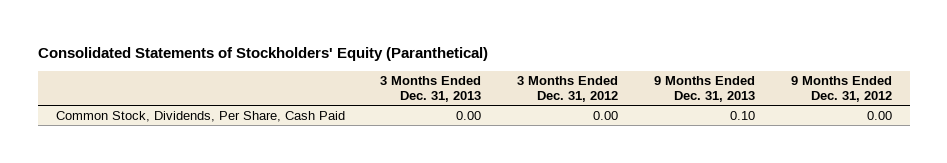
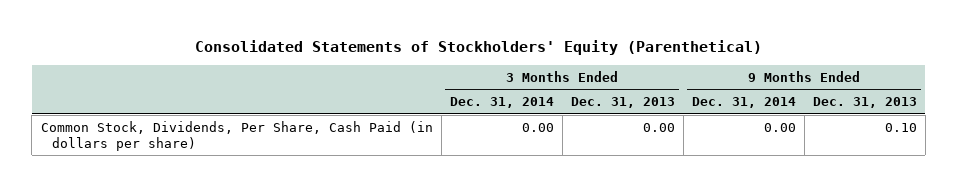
[37,46,488,61] Consolidated Statements of Stockholders' Equity (Paranthetical) -> [194,40,762,56] Consolidated Statements of Stockholders' Equity (Parenthetical)
[517,75,619,102] 3 Months Ended Dec. 31, 2012 -> none
[790,75,892,102] 9 Months Ended Dec. 31, 2012 -> none
none -> [449,97,554,109] Dec. 31, 2014
none -> [691,97,796,109] Dec. 31, 2014
[55,110,345,122] Common Stock, Dividends, Per Share, Cash Paid -> [40,120,433,152] Common Stock, Dividends, Per Share, Cash Paid (in dollars per share)

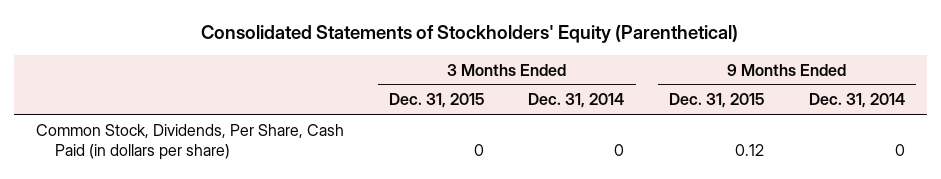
[570,97,675,109] Dec. 31, 2013 -> none
[812,97,917,109] Dec. 31, 2013 -> none
none -> [388,93,484,109] Dec. 31, 2015
none -> [668,93,764,109] Dec. 31, 2015
[521,122,554,132] 0.00 -> [614,143,625,156] 0
[763,122,796,132] 0.00 -> [894,143,905,156] 0

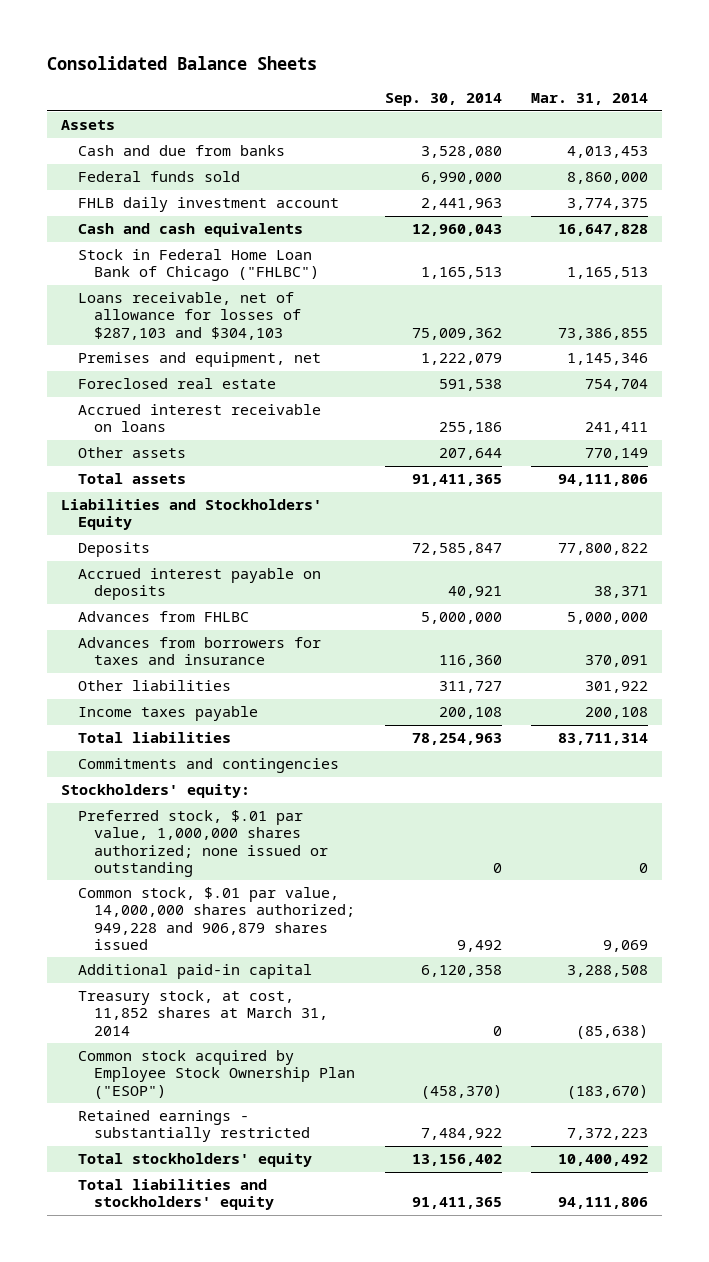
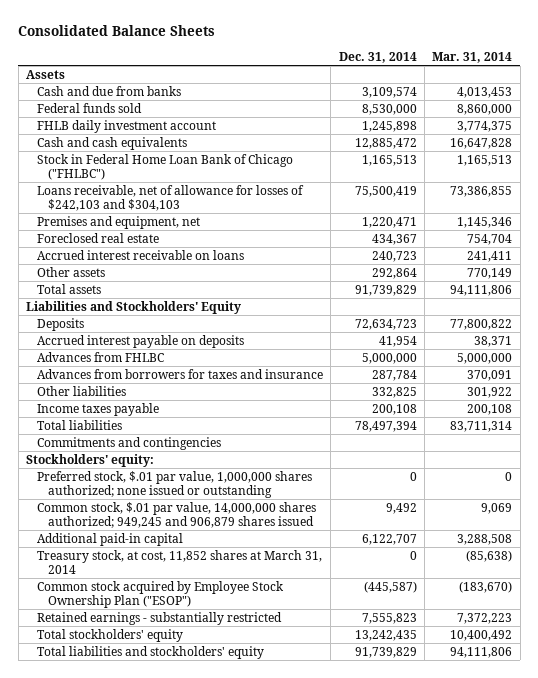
[384,93,502,107] Sep. 30, 2014 -> none
none -> [338,51,417,63] Dec. 31, 2014
[77,292,302,340] Loans receivable, net of allowance for losses of $287,103 and $304,103 -> [36,184,304,211] Loans receivable, net of allowance for losses of $242,103 and $304,103
[77,887,356,950] Common stock, $.01 par value, 14,000,000 shares authorized; 949,228 and 906,879 shares issued -> [36,501,316,528] Common stock, $.01 par value, 14,000,000 shares authorized; 949,245 and 906,879 shares issued

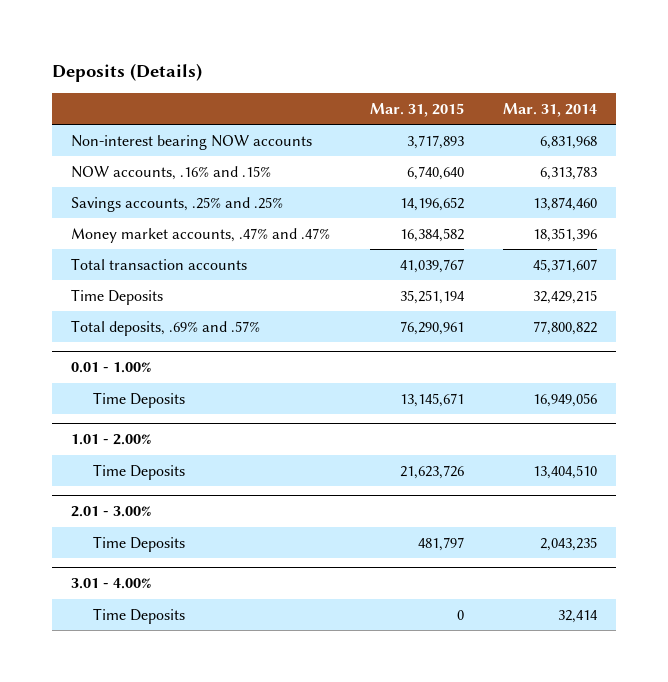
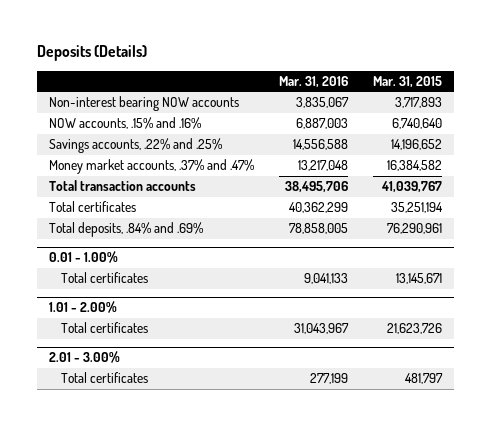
[502,102,597,117] Mar. 31, 2014 -> none
none -> [278,75,348,88] Mar. 31, 2016
[71,165,272,180] NOW accounts, .16% and .15% -> [49,117,202,130] NOW accounts, .15% and .16%
[71,196,284,212] Savings accounts, .25% and .25% -> [49,138,223,154] Savings accounts, .22% and .25%
[71,227,331,243] Money market accounts, .47% and .47% -> [49,159,255,175] Money market accounts, .37% and .47%
[71,288,164,305] Time Deposits -> [49,201,137,213] Total certificates
[71,319,261,336] Total deposits, .69% and .57% -> [49,222,204,238] Total deposits, .84% and .69%
[92,391,185,408] Time Deposits -> [61,272,149,284] Total certificates
[92,463,185,480] Time Deposits -> [61,322,149,334] Total certificates
[71,578,152,590] 3.01 - 4.00% -> none
[92,607,185,624] Time Deposits -> none
[92,535,185,552] Time Deposits -> [61,372,149,384] Total certificates

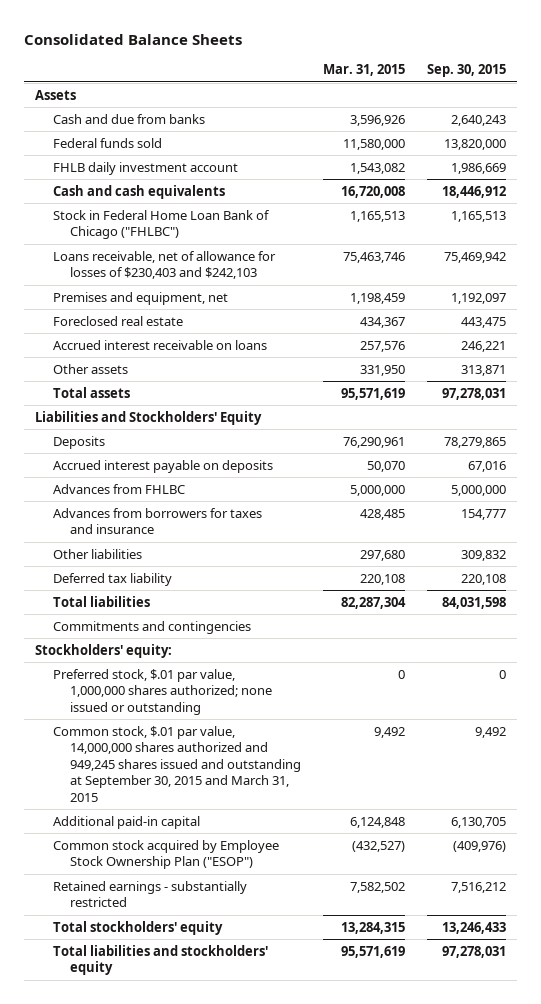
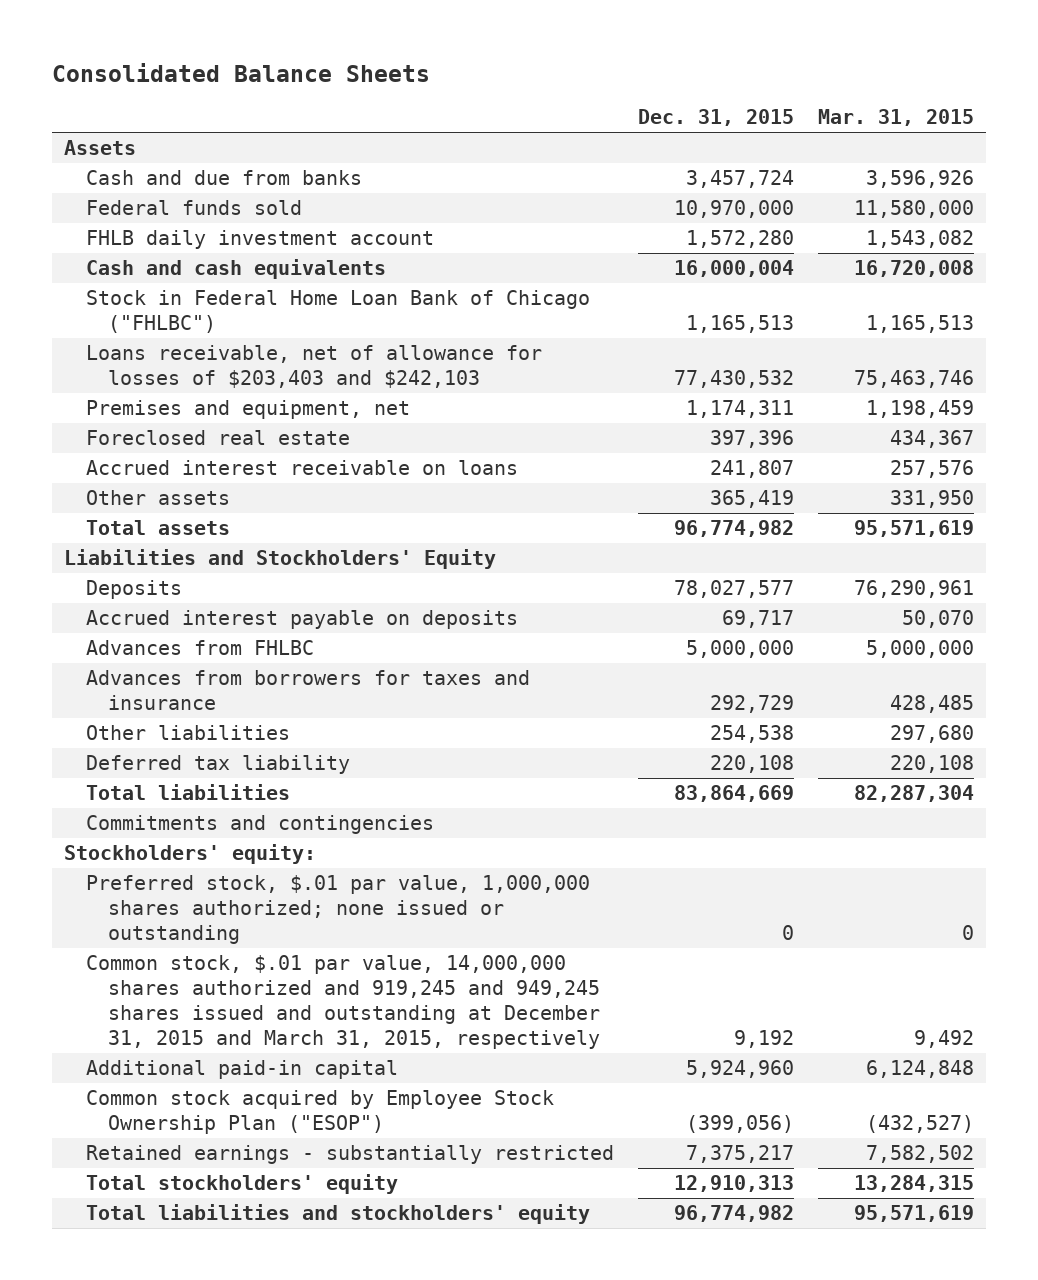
[427,64,507,78] Sep. 30, 2015 -> none
none -> [637,109,794,127] Dec. 31, 2015
[52,250,276,280] Loans receivable, net of allowance for losses of $230,403 and $242,103 -> [86,345,543,389] Loans receivable, net of allowance for losses of $203,403 and $242,103
[52,725,302,802] Common stock, $.01 par value, 14,000,000 shares authorized and 949,245 shares issued and outstanding at September 30, 2015 and March 31, 2015 -> [86,955,601,1050] Common stock, $.01 par value, 14,000,000 shares authorized and 919,245 and 949,245 shares issued and outstanding at December 31, 2015 and March 31, 2015, respectively

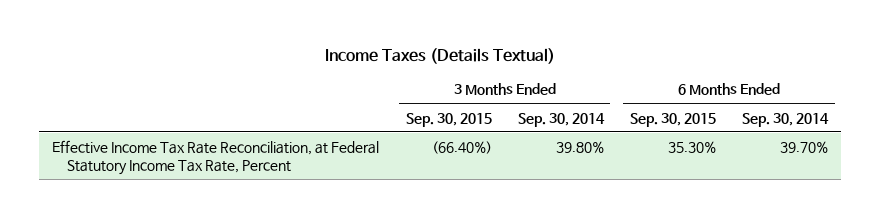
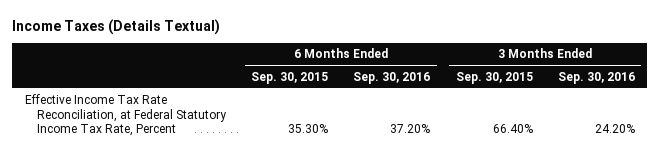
[517,112,605,127] Sep. 30, 2014 -> none
[742,112,830,127] Sep. 30, 2014 -> none
none -> [353,71,431,84] Sep. 30, 2016
none -> [557,71,635,84] Sep. 30, 2016
[431,141,492,155] (66.40%) -> [492,124,533,134] 66.40%

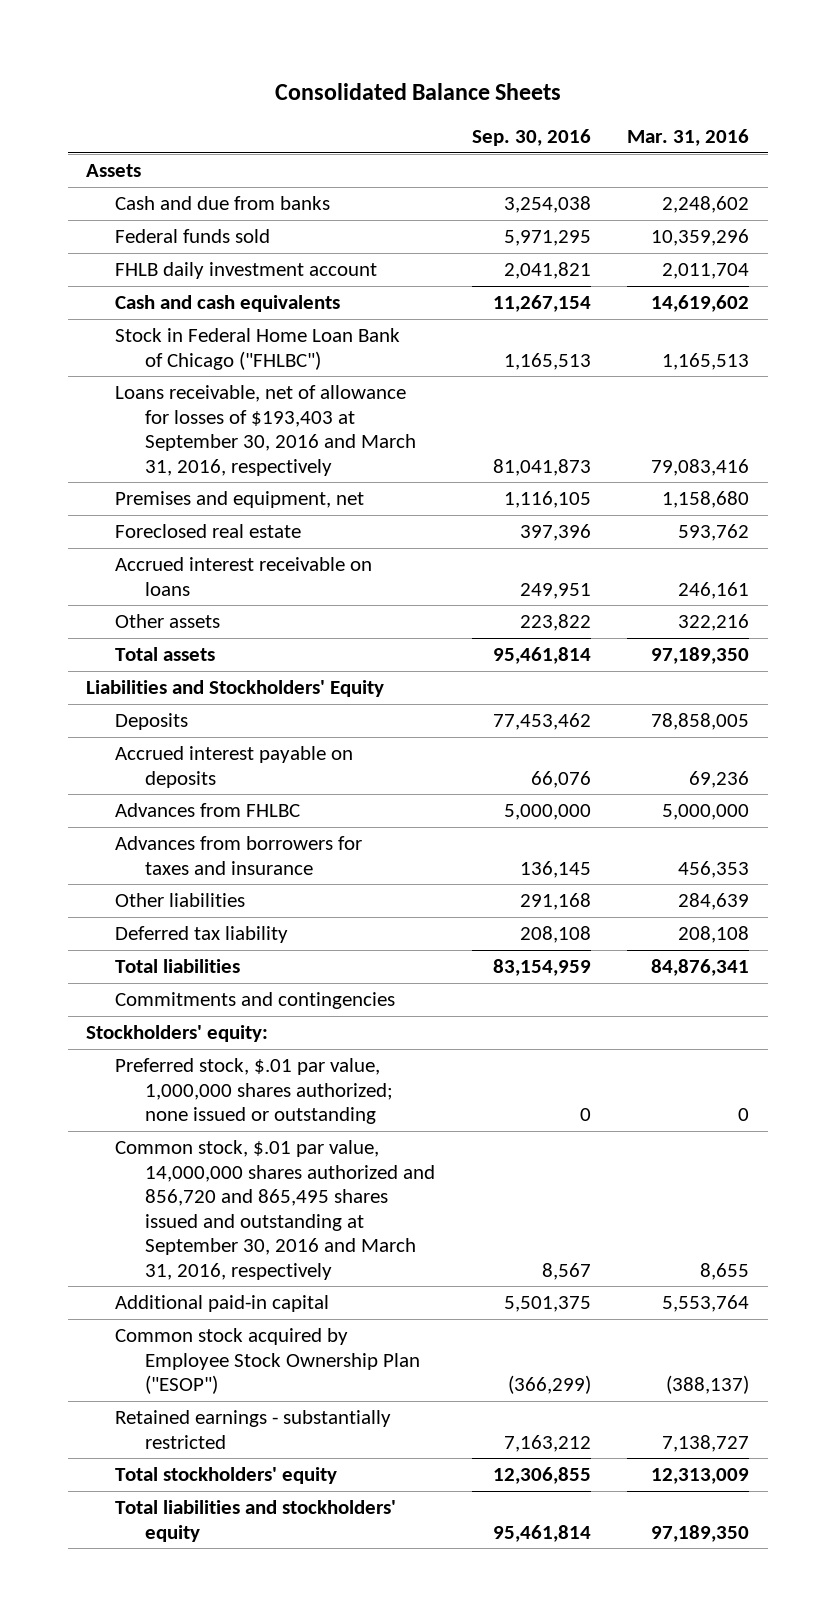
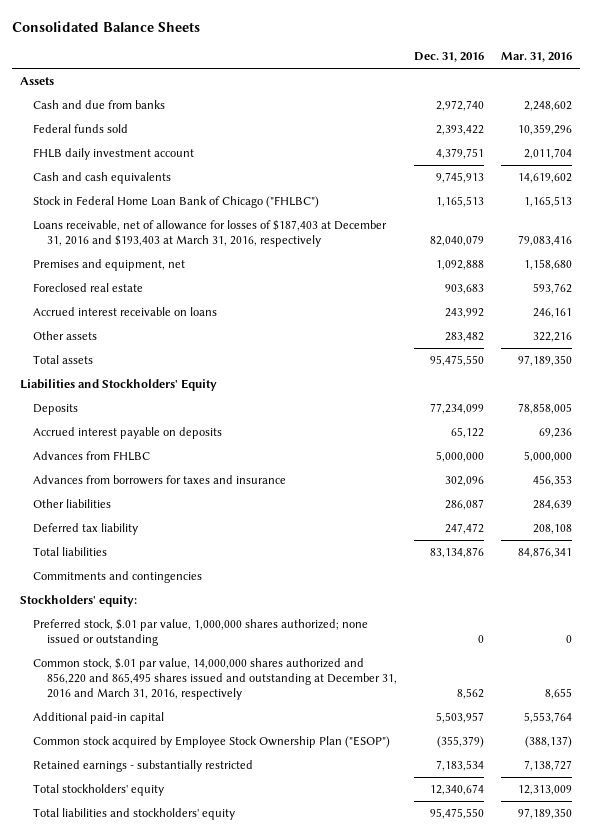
[471,129,591,147] Sep. 30, 2016 -> none
none -> [413,52,484,63] Dec. 31, 2016
[115,384,416,476] Loans receivable, net of allowance for losses of $193,403 at September 30, 2016 and March 31, 2016, respectively -> [33,219,388,248] Loans receivable, net of allowance for losses of $187,403 at December 31, 2016 and $193,403 at March 31, 2016, respectively
[115,1139,435,1280] Common stock, $.01 par value, 14,000,000 shares authorized and 856,720 and 865,495 shares issued and outstanding at September 30, 2016 and March 31, 2016, respectively -> [33,657,397,701] Common stock, $.01 par value, 14,000,000 shares authorized and 856,220 and 865,495 shares issued and outstanding at December 31, 2016 and March 31, 2016, respectively

